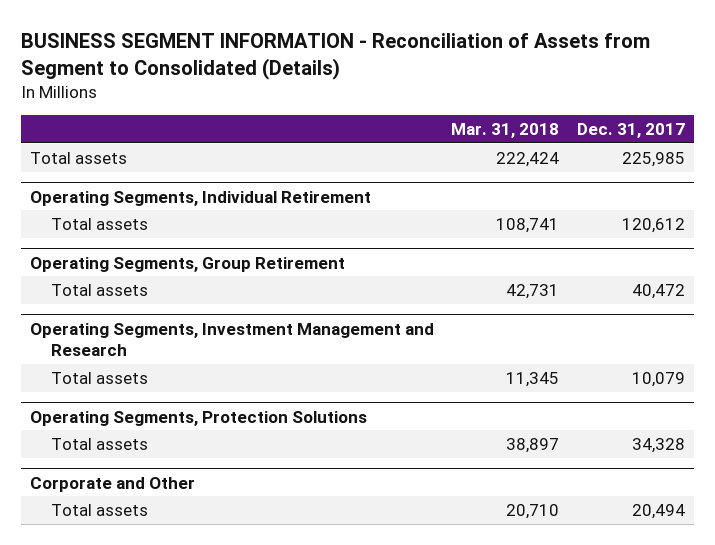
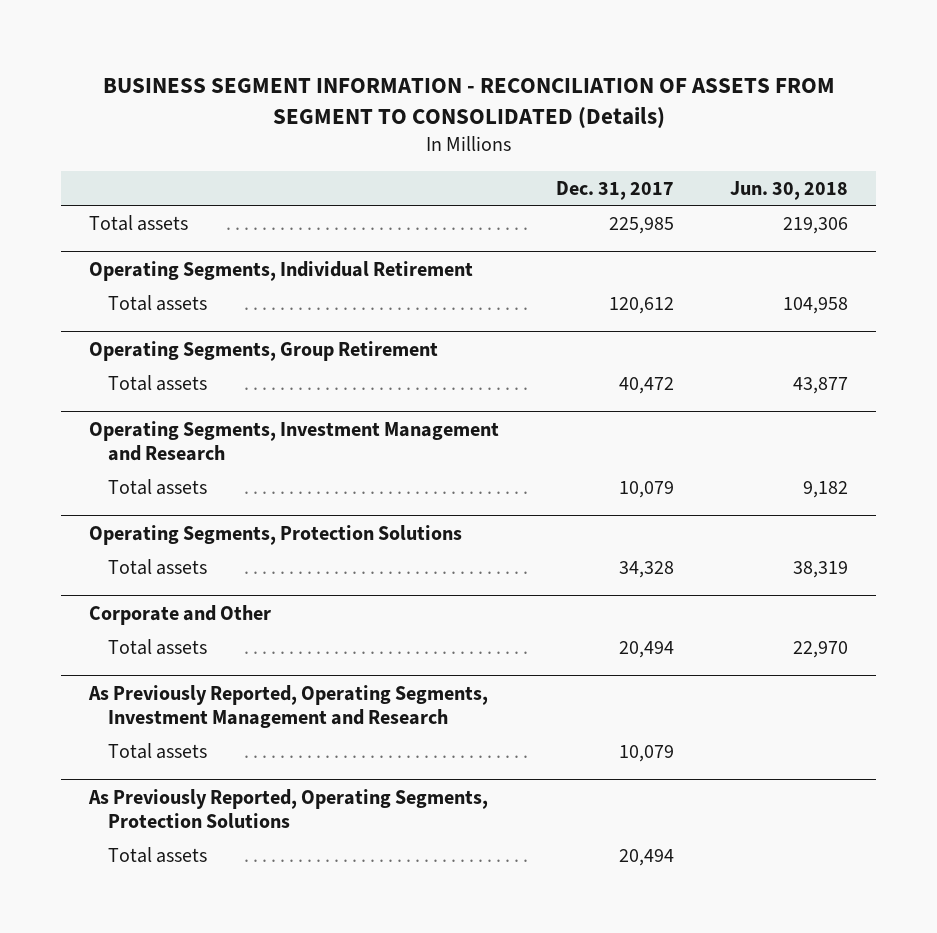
[21,32,651,80] BUSINESS SEGMENT INFORMATION - Reconciliation of Assets from Segment to Consolidated (Details) -> [102,77,835,129] BUSINESS SEGMENT INFORMATION - RECONCILIATION OF ASSETS FROM SEGMENT TO CONSOLIDATED (Details)
[451,123,560,139] Mar. 31, 2018 -> none
none -> [730,180,849,200] Jun. 30, 2018
none -> [88,684,489,728] As Previously Reported, Operating Segments, Investment Management and Research
none -> [108,742,208,759] Total assets
none -> [88,788,489,828] As Previously Reported, Operating Segments, Protection Solutions
none -> [108,846,208,863] Total assets

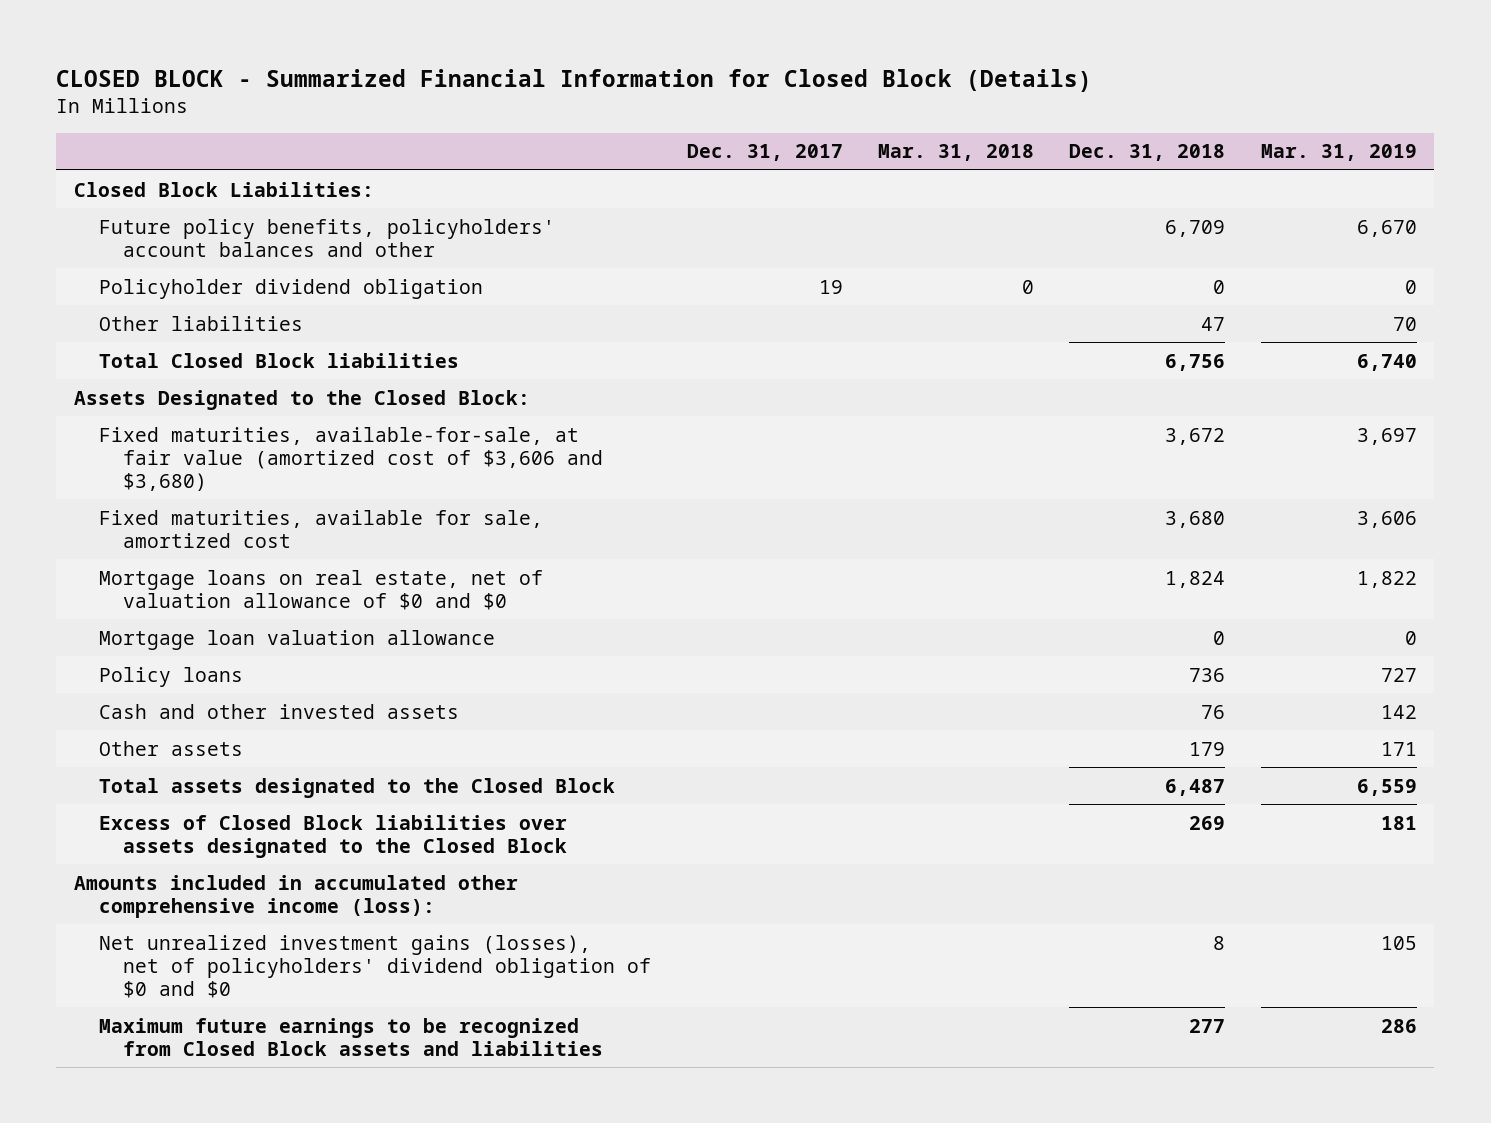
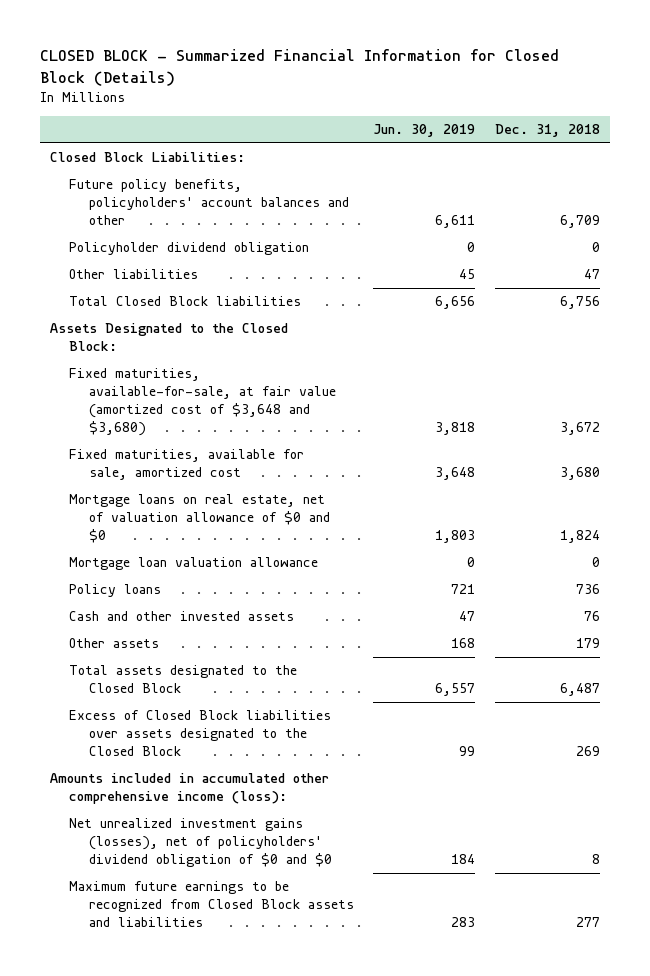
[686,144,843,162] Dec. 31, 2017 -> none
[878,144,1035,162] Mar. 31, 2018 -> none
[1260,144,1417,162] Mar. 31, 2019 -> none
none -> [373,123,476,137] Jun. 30, 2019
[98,426,604,491] Fixed maturities, available-for-sale, at fair value (amortized cost of $3,606 and $3,680) -> [69,368,336,437] Fixed maturities, available-for-sale, at fair value (amortized cost of $3,648 and $3,680)

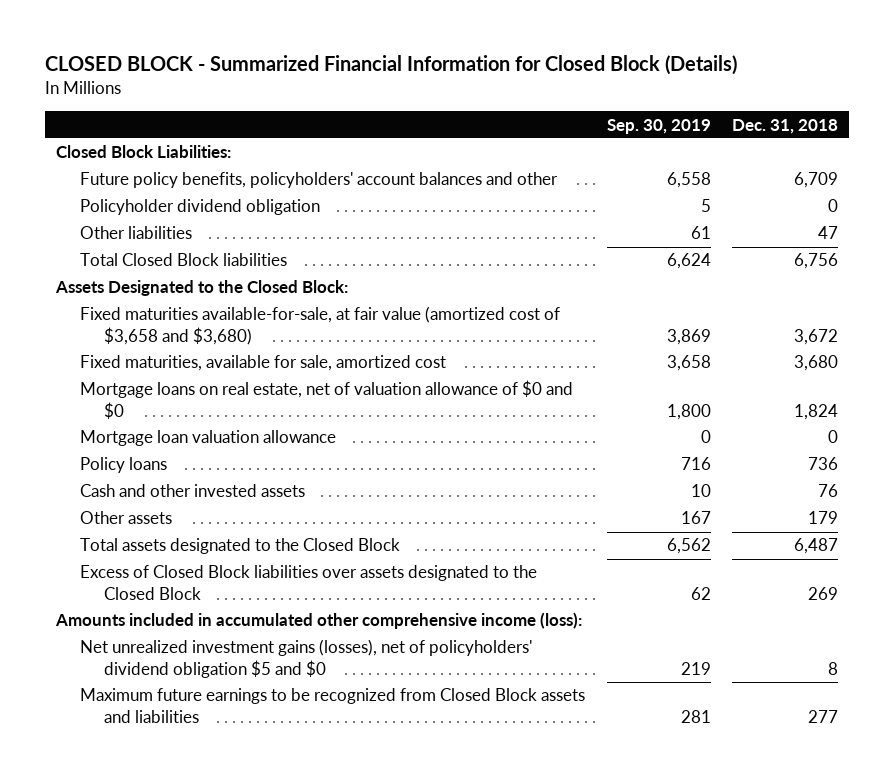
[373,123,476,137] Jun. 30, 2019 -> none
none -> [606,118,711,134] Sep. 30, 2019
[69,368,336,437] Fixed maturities, available-for-sale, at fair value (amortized cost of $3,648 and $3,680) -> [79,306,560,345] Fixed maturities available-for-sale, at fair value (amortized cost of $3,658 and $3,680)
[69,818,332,868] Net unrealized investment gains (losses), net of policyholders' dividend obligation of $0 and $0 -> [79,639,532,678] Net unrealized investment gains (losses), net of policyholders' dividend obligation $5 and $0

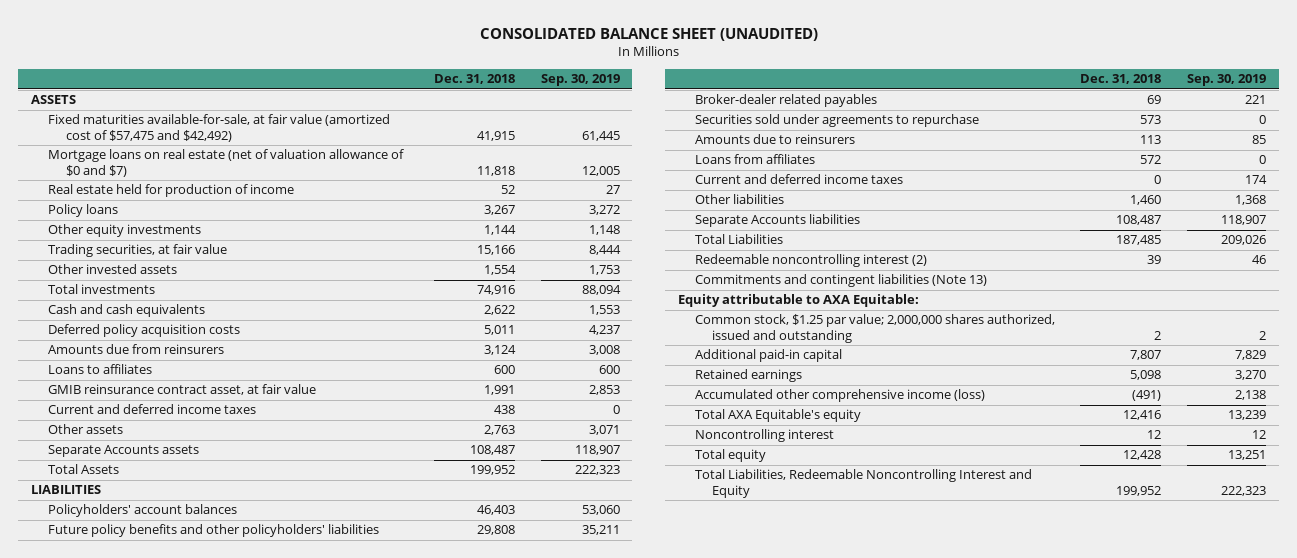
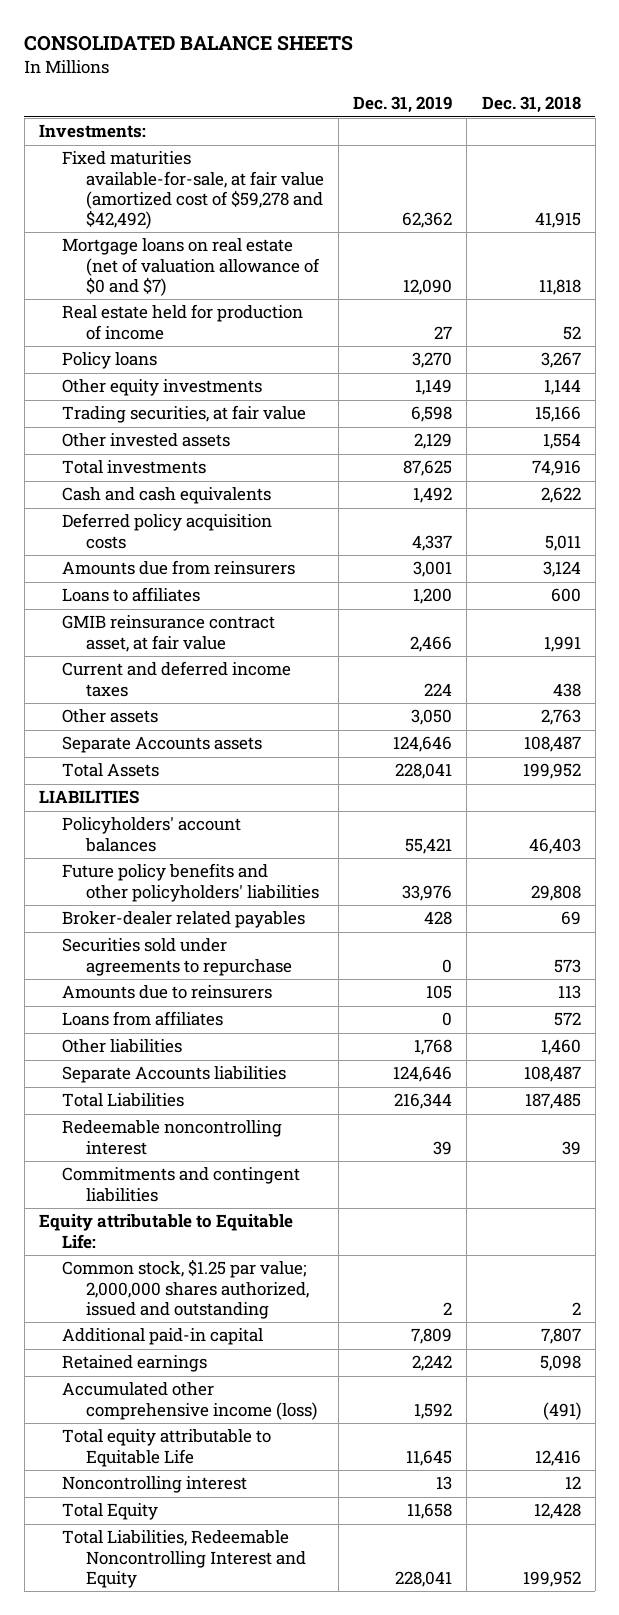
[479,27,818,41] CONSOLIDATED BALANCE SHEET (UNAUDITED) -> [24,35,354,52] CONSOLIDATED BALANCE SHEETS
[540,74,620,87] Sep. 30, 2019 -> none
none -> [353,96,453,114] Dec. 31, 2019
[31,95,77,105] ASSETS -> none
none -> [38,124,146,139] Investments:
[48,114,391,142] Fixed maturities available-for-sale, at fair value (amortized cost of $57,475 and $42,492) -> [62,151,325,229] Fixed maturities available-for-sale, at fair value (amortized cost of $59,278 and $42,492)
[694,174,903,185] Current and deferred income taxes -> none
[694,254,927,268] Redeemable noncontrolling interest (2) -> [62,1120,283,1155] Redeemable noncontrolling interest
[694,274,987,288] Commitments and contingent liabilities (Note 13) -> [62,1167,301,1202] Commitments and contingent liabilities
[677,294,919,308] Equity attributable to AXA Equitable: -> [38,1214,293,1249] Equity attributable to Equitable Life:
[694,409,861,423] Total AXA Equitable's equity -> [62,1429,272,1467] Total equity attributable to Equitable Life
[694,449,766,463] Total equity -> [62,1503,159,1521] Total Equity

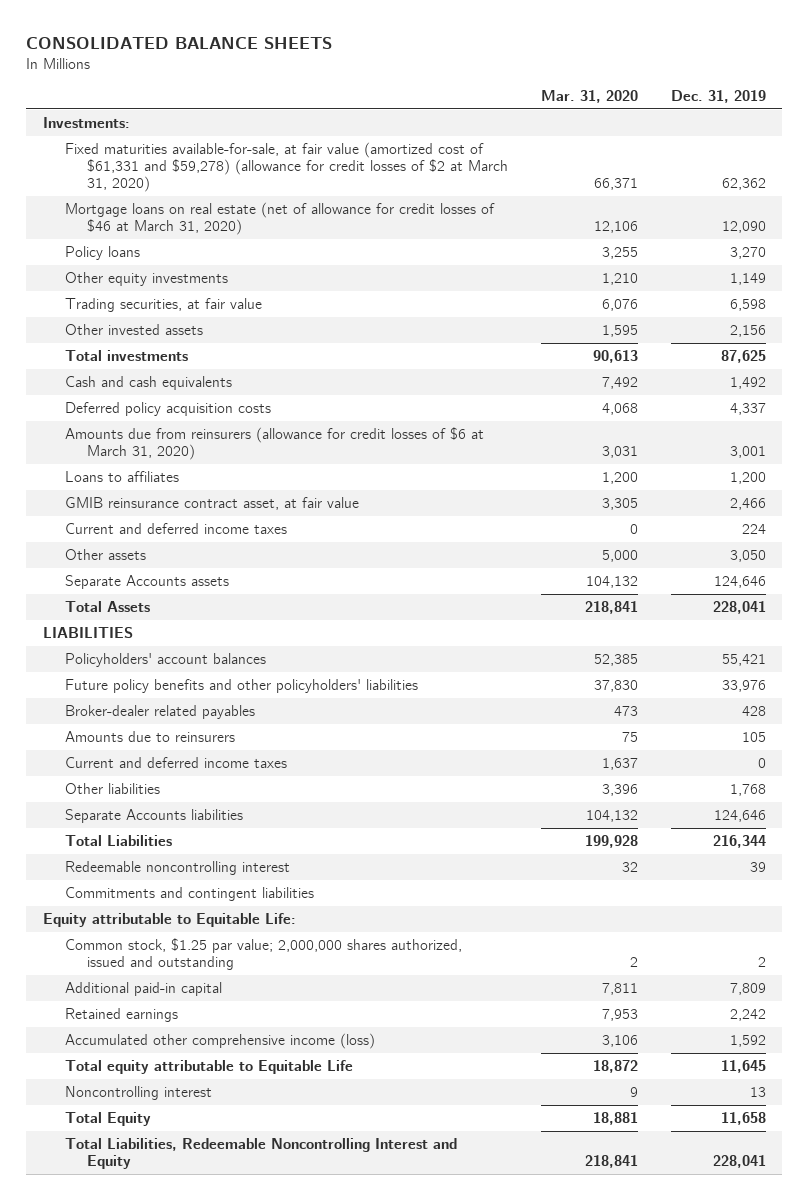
[481,96,581,114] Dec. 31, 2018 -> none
none -> [540,90,638,104] Mar. 31, 2020
[62,304,304,340] Real estate held for production of income -> none
[62,151,325,229] Fixed maturities available-for-sale, at fair value (amortized cost of $59,278 and $42,492) -> [64,141,508,192] Fixed maturities available-for-sale, at fair value (amortized cost of $61,331 and $59,278) (allowance for credit losses of $2 at March 31, 2020)
[62,238,321,296] Mortgage loans on real estate (net of valuation allowance of $0 and $7) -> [64,201,495,235] Mortgage loans on real estate (net of allowance for credit losses of $46 at March 31, 2020)
[414,433,453,450] 2,129 -> [729,324,766,337] 2,156
[62,560,296,576] Amounts due from reinsurers -> [64,426,484,460] Amounts due from reinsurers (allowance for credit losses of $6 at March 31, 2020)
[62,938,293,976] Securities sold under agreements to repurchase -> none
[62,1011,224,1027] Loans from affiliates -> none
none -> [64,756,287,768] Current and deferred income taxes

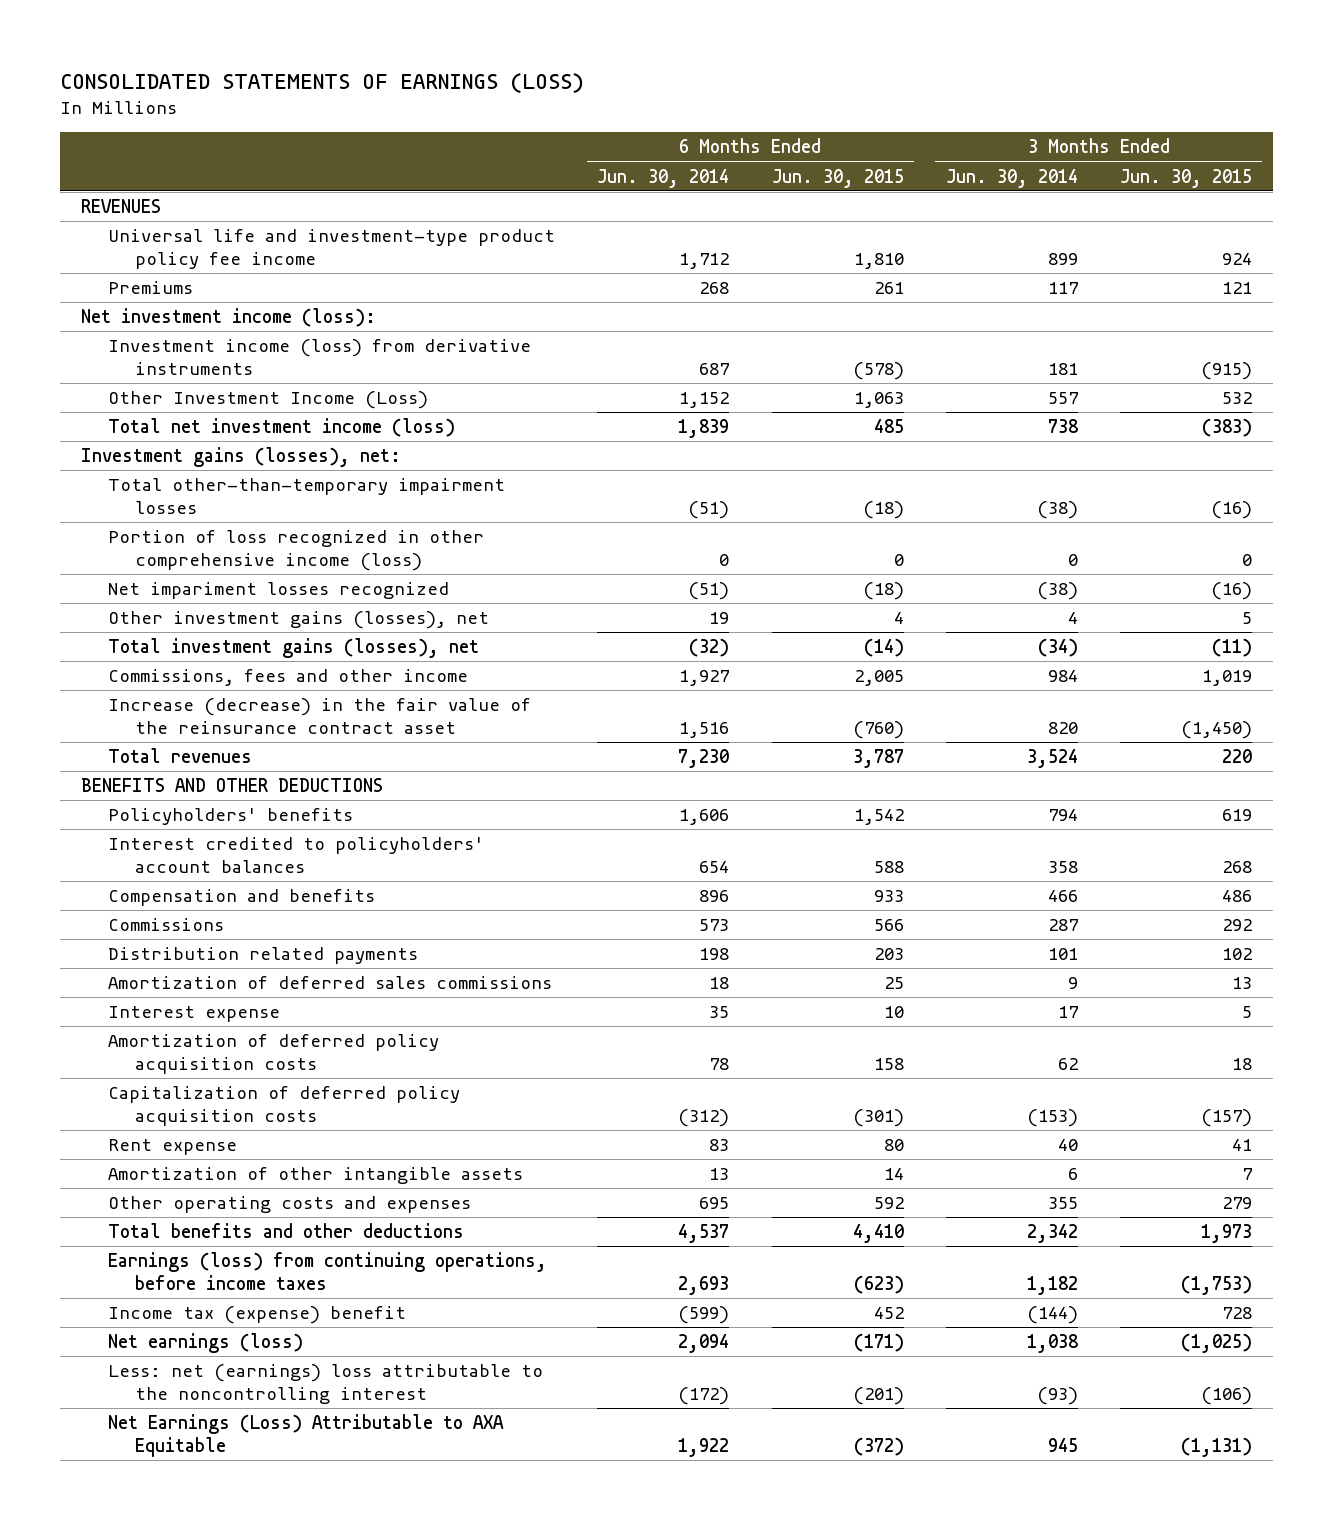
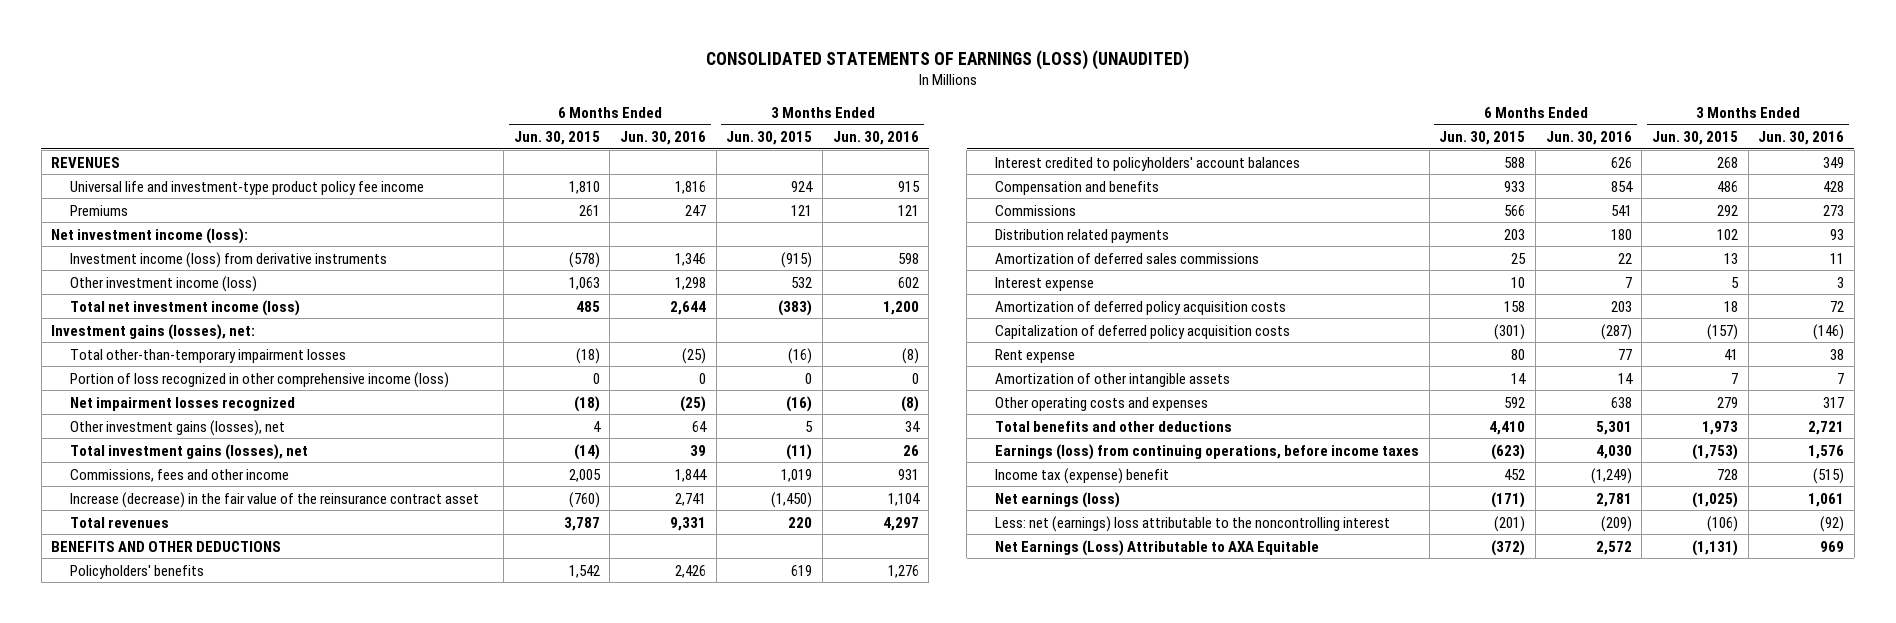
[59,72,584,93] CONSOLIDATED STATEMENTS OF EARNINGS (LOSS) -> [705,49,1189,70] CONSOLIDATED STATEMENTS OF EARNINGS (LOSS) (UNAUDITED)
[597,168,730,188] Jun. 30, 2014 -> none
[945,168,1078,188] Jun. 30, 2014 -> none
none -> [620,131,707,146] Jun. 30, 2016
none -> [832,131,919,146] Jun. 30, 2016
[108,390,429,409] Other Investment Income (Loss) -> [69,275,257,292] Other investment income (loss)
[108,581,450,599] Net impariment losses recognized -> [69,396,295,411] Net impairment losses recognized

